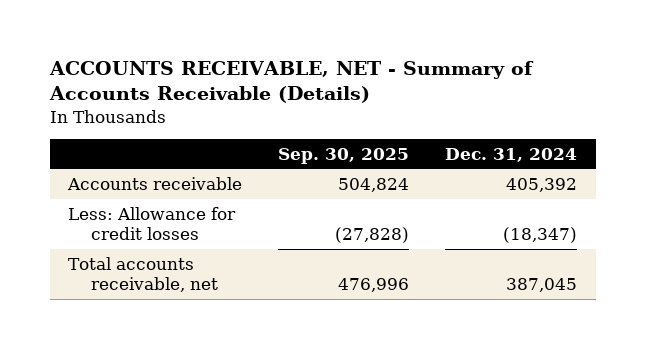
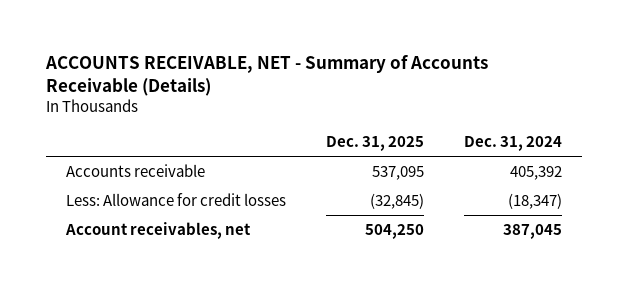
[278,147,410,164] Sep. 30, 2025 -> none
none -> [326,135,425,151] Dec. 31, 2025
[67,256,218,293] Total accounts receivable, net -> [65,222,252,240] Account receivables, net

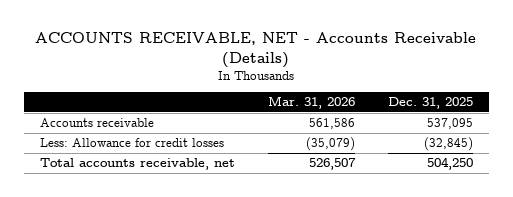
[45,55,489,97] ACCOUNTS RECEIVABLE, NET - Summary of Accounts Receivable (Details) -> [35,32,477,68] ACCOUNTS RECEIVABLE, NET - Accounts Receivable (Details)
[464,135,563,151] Dec. 31, 2024 -> none
none -> [267,96,355,110] Mar. 31, 2026
[65,222,252,240] Account receivables, net -> [40,158,236,171] Total accounts receivable, net

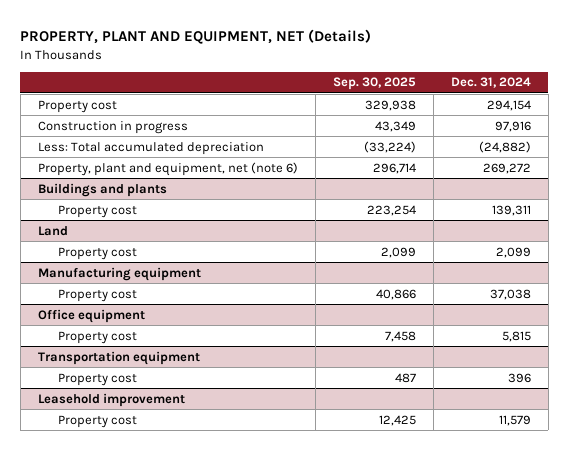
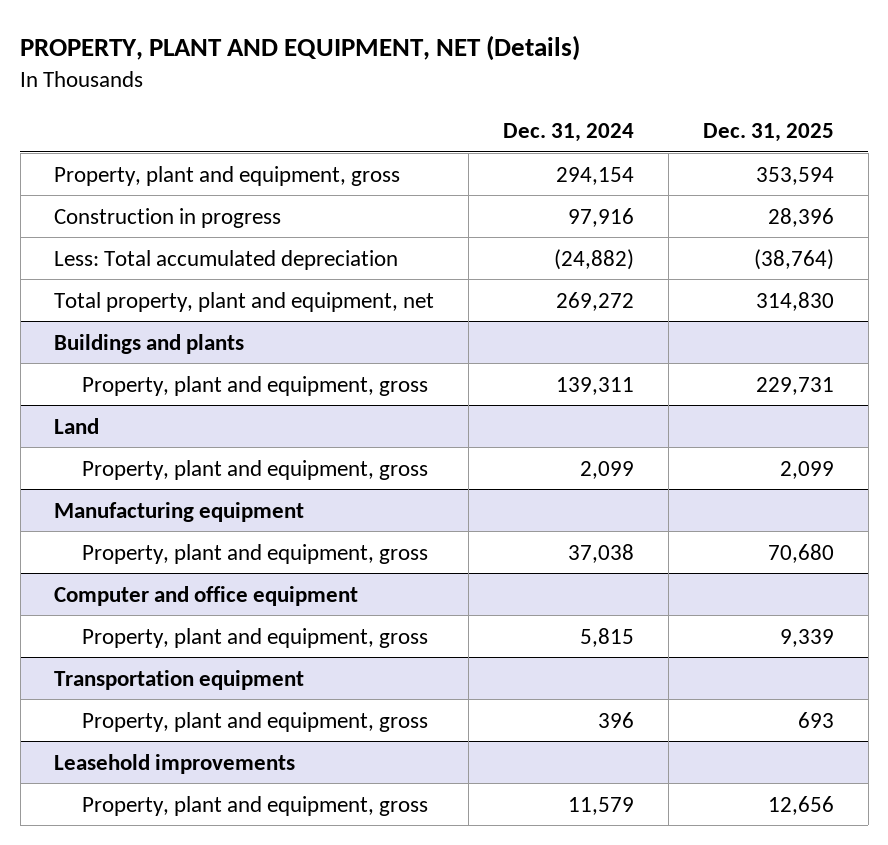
[332,77,416,91] Sep. 30, 2025 -> none
none -> [702,123,834,143] Dec. 31, 2025
[37,99,117,113] Property cost -> [54,165,401,186] Property, plant and equipment, gross
[37,161,298,176] Property, plant and equipment, net (note 6) -> [54,291,435,312] Total property, plant and equipment, net
[57,204,137,218] Property cost -> [82,375,429,396] Property, plant and equipment, gross
[57,246,137,260] Property cost -> [82,459,429,480] Property, plant and equipment, gross
[57,288,137,302] Property cost -> [82,543,429,564] Property, plant and equipment, gross
[37,308,145,323] Office equipment -> [54,585,359,606] Computer and office equipment
[57,330,137,344] Property cost -> [82,627,429,648] Property, plant and equipment, gross
[57,372,137,386] Property cost -> [82,711,429,732] Property, plant and equipment, gross
[37,392,185,407] Leasehold improvement -> [54,753,296,774] Leasehold improvements
[57,414,137,428] Property cost -> [82,795,429,816] Property, plant and equipment, gross

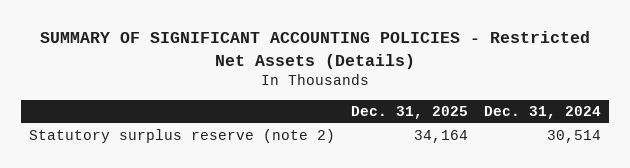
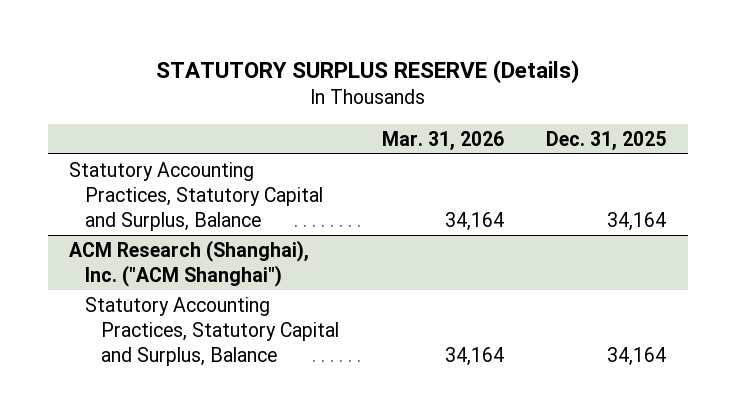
[40,31,591,69] SUMMARY OF SIGNIFICANT ACCOUNTING POLICIES - Restricted Net Assets (Details) -> [155,60,579,84] STATUTORY SURPLUS RESERVE (Details)
[484,106,602,120] Dec. 31, 2024 -> none
none -> [381,130,504,151] Mar. 31, 2026
[28,129,335,144] Statutory surplus reserve (note 2) -> [69,161,324,232] Statutory Accounting Practices, Statutory Capital and Surplus, Balance
none -> [69,239,310,288] ACM Research (Shanghai), Inc. ("ACM Shanghai")
none -> [85,296,340,367] Statutory Accounting Practices, Statutory Capital and Surplus, Balance

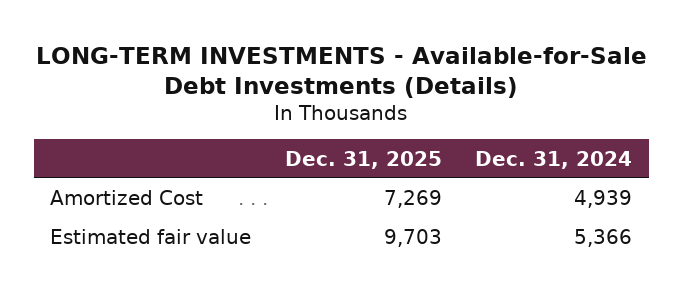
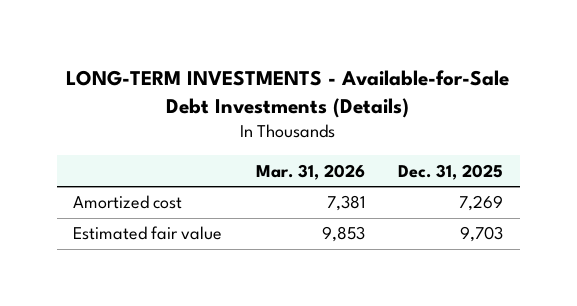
[475,150,633,169] Dec. 31, 2024 -> none
none -> [255,163,365,180] Mar. 31, 2026
[50,190,204,206] Amortized Cost -> [73,195,183,210] Amortized cost

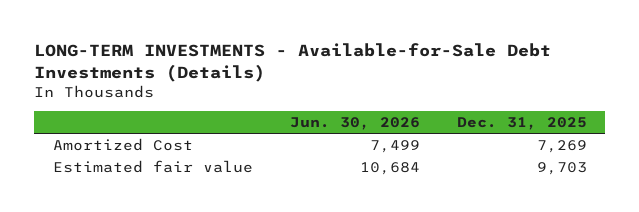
[255,163,365,180] Mar. 31, 2026 -> none
none -> [289,117,420,131] Jun. 30, 2026
[73,195,183,210] Amortized cost -> [52,138,193,152] Amortized Cost

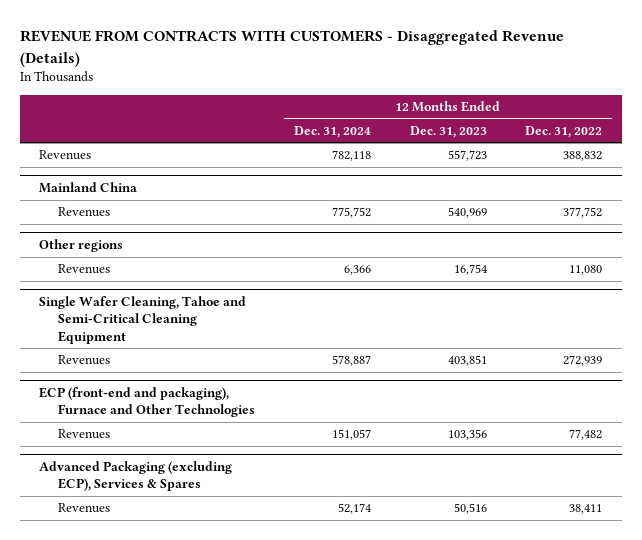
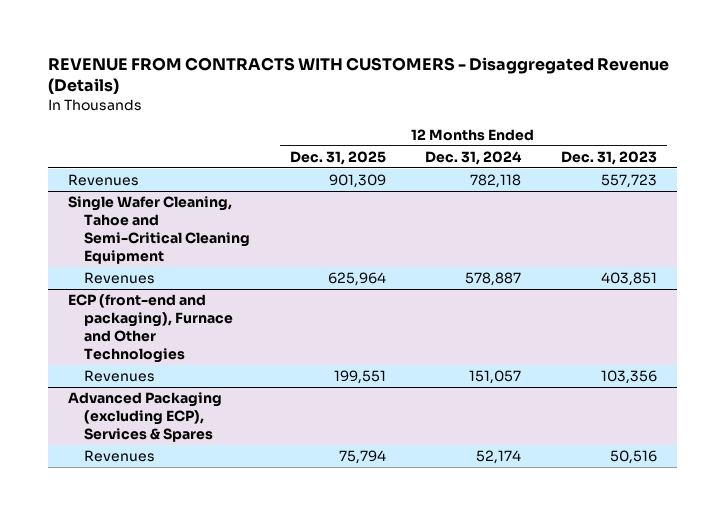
[525,125,603,138] Dec. 31, 2022 -> none
none -> [289,150,386,165] Dec. 31, 2025
[39,182,138,194] Mainland China -> none
[58,207,111,218] Revenues -> none
[39,239,124,253] Other regions -> none
[58,264,111,275] Revenues -> none

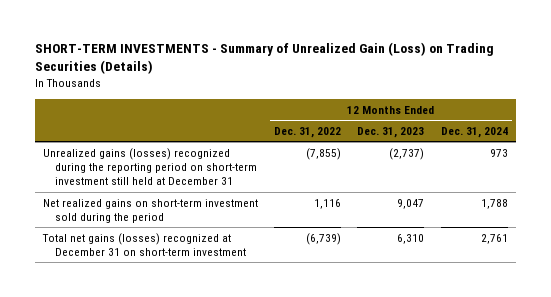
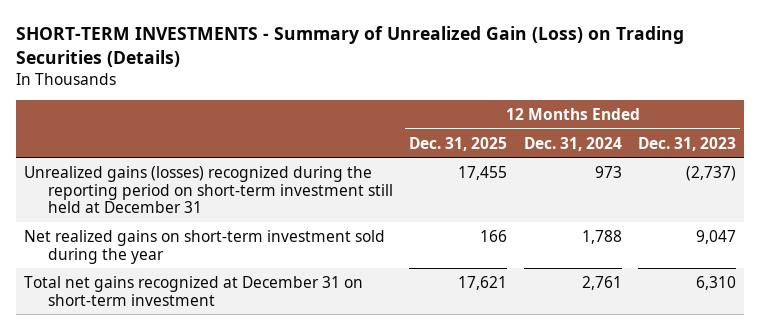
[274,126,342,138] Dec. 31, 2022 -> none
none -> [409,136,508,151] Dec. 31, 2025
[43,198,259,223] Net realized gains on short-term investment sold during the period -> [24,229,386,264] Net realized gains on short-term investment sold during the year
[42,232,246,256] Total net gains (losses) recognized at December 31 on short-term investment -> [24,275,364,306] Total net gains recognized at December 31 on short-term investment

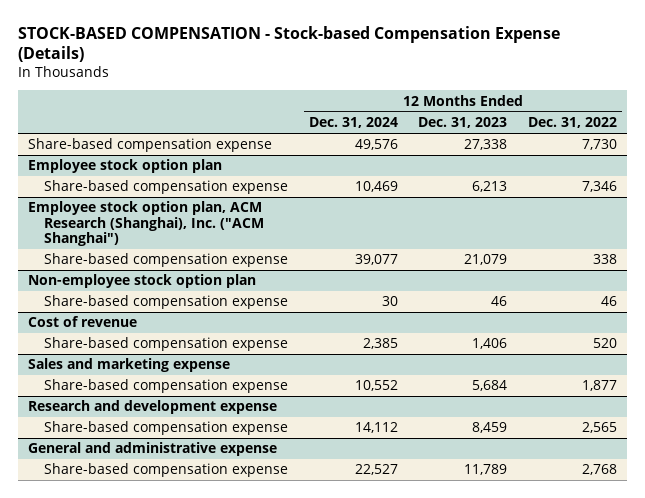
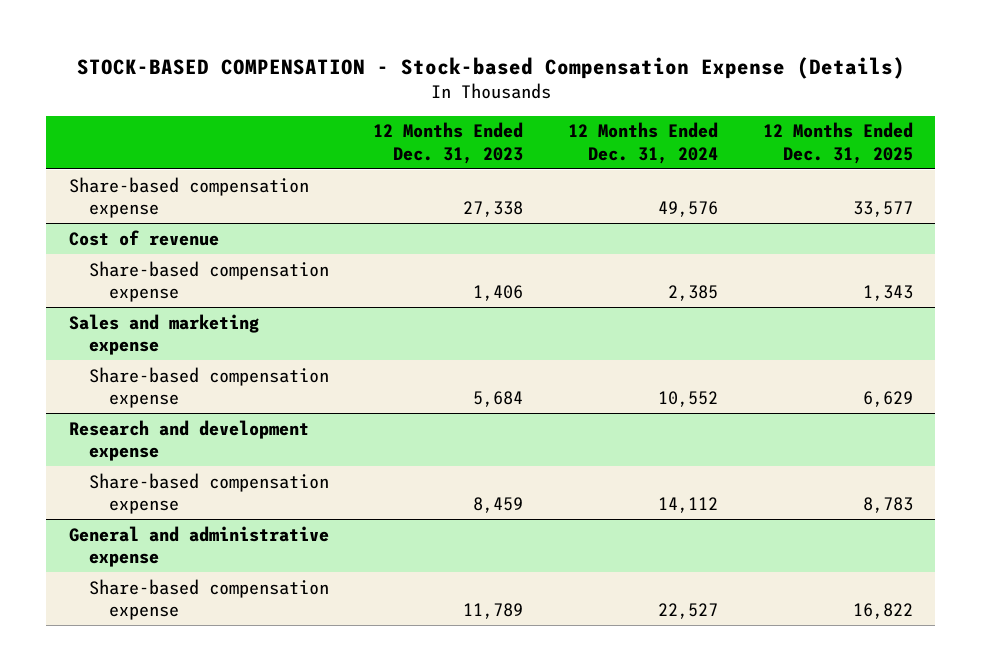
[527,117,617,129] Dec. 31, 2022 -> none
none -> [762,122,913,164] 12 Months Ended Dec. 31, 2025
[28,159,223,174] Employee stock option plan -> none
[44,180,289,195] Share-based compensation expense -> none
[28,201,265,247] Employee stock option plan, ACM Research (Shanghai), Inc. ("ACM Shanghai") -> none
[44,253,289,268] Share-based compensation expense -> none
[28,274,257,289] Non-employee stock option plan -> none
[44,295,289,310] Share-based compensation expense -> none

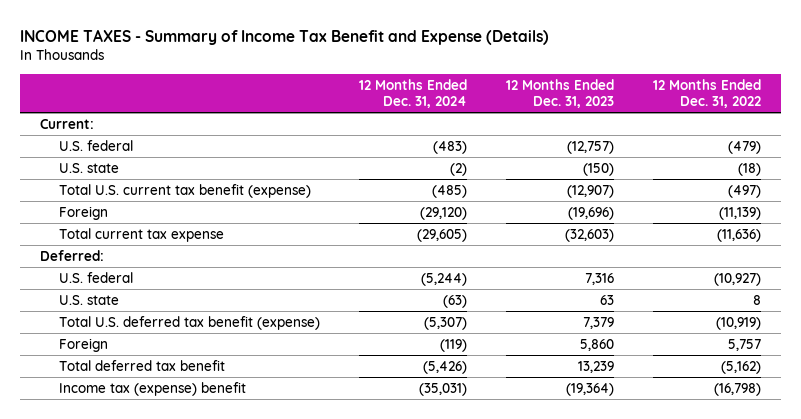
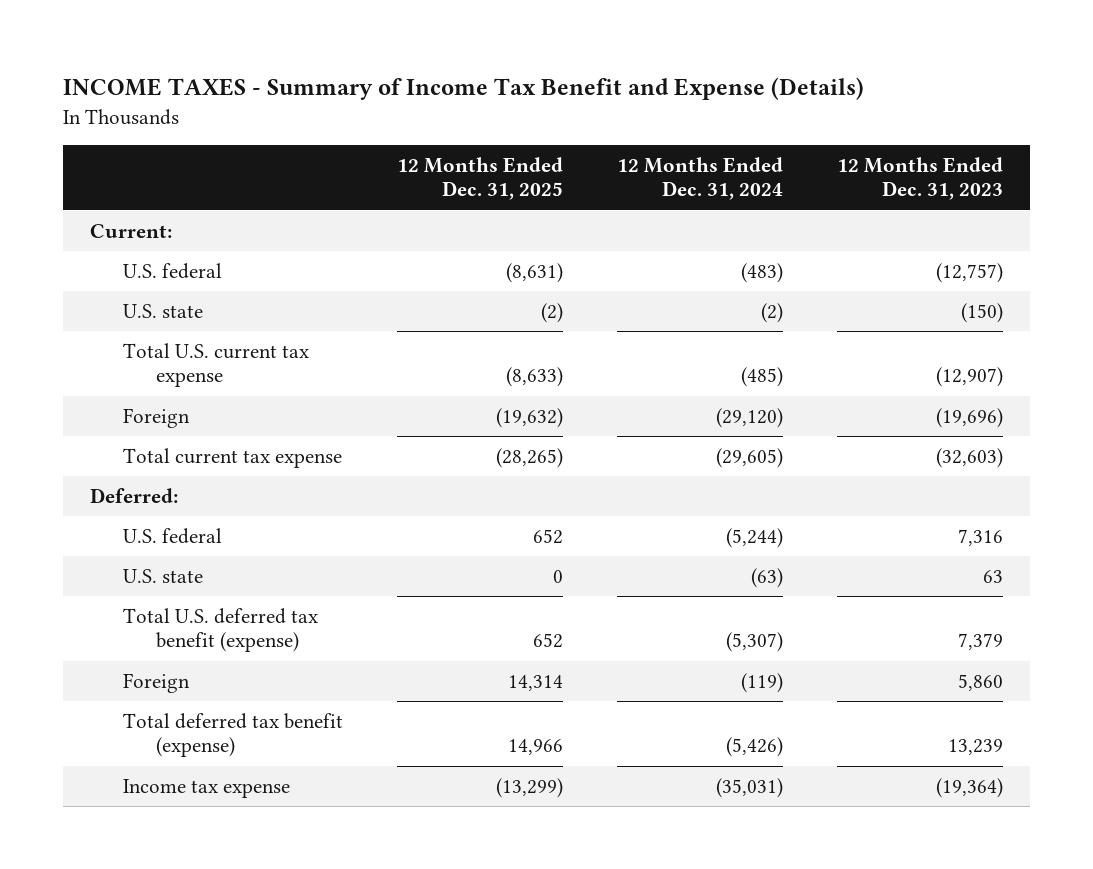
[653,78,762,109] 12 Months Ended Dec. 31, 2022 -> none
none -> [396,156,563,201] 12 Months Ended Dec. 31, 2025
[58,183,311,198] Total U.S. current tax benefit (expense) -> [122,343,309,388] Total U.S. current tax expense
[58,359,225,371] Total deferred tax benefit -> [122,713,343,758] Total deferred tax benefit (expense)
[58,381,246,396] Income tax (expense) benefit -> [122,779,290,799] Income tax expense

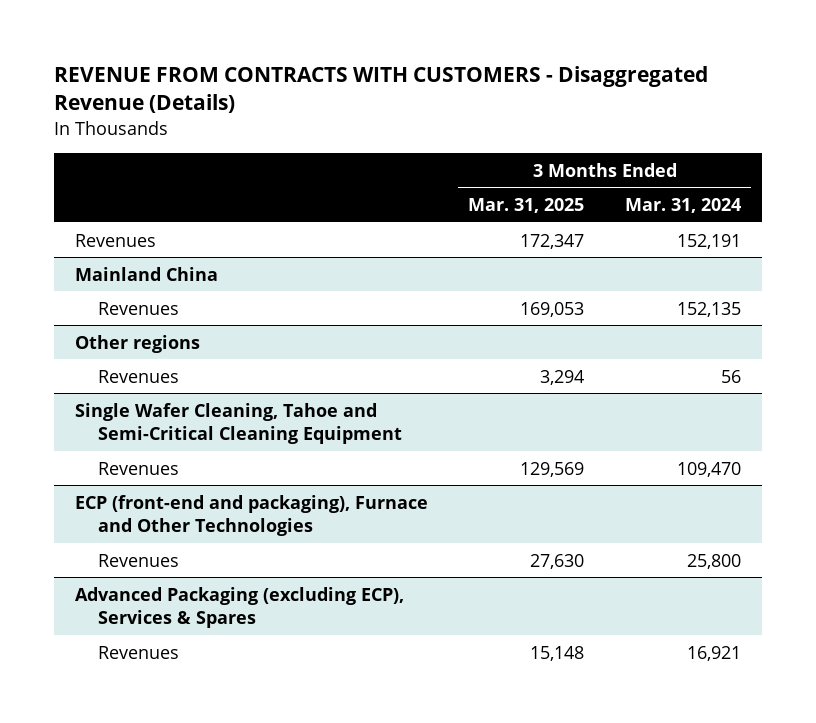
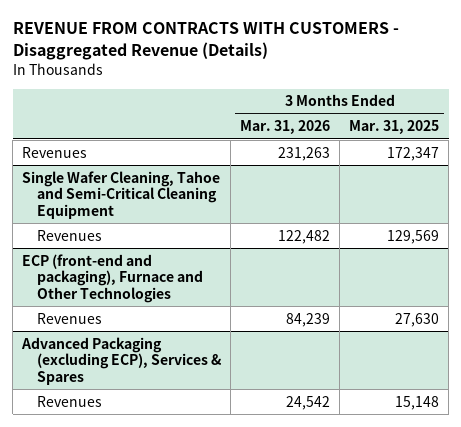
[625,197,742,213] Mar. 31, 2024 -> none
none -> [240,120,331,135] Mar. 31, 2026
[74,266,218,281] Mainland China -> none
[98,301,180,315] Revenues -> none
[74,334,200,353] Other regions -> none
[98,369,180,383] Revenues -> none

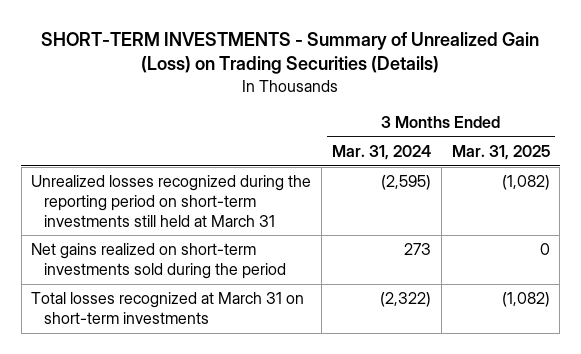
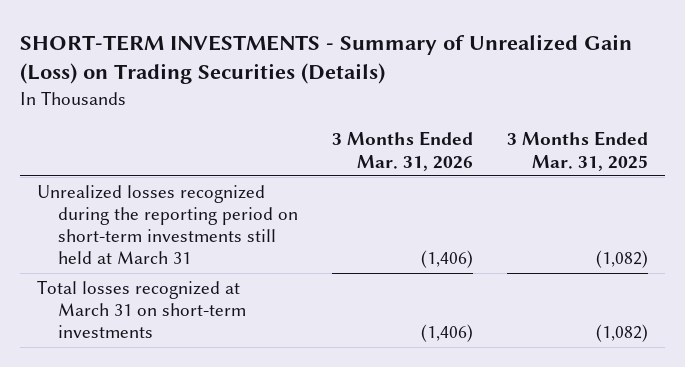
[331,144,431,160] Mar. 31, 2024 -> none
none -> [332,131,474,171] 3 Months Ended Mar. 31, 2026
[31,243,287,279] Net gains realized on short-term investments sold during the period -> none

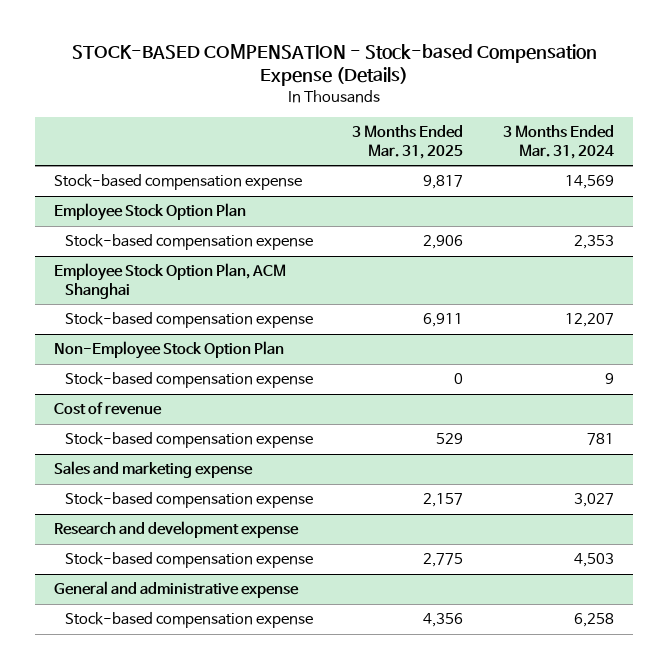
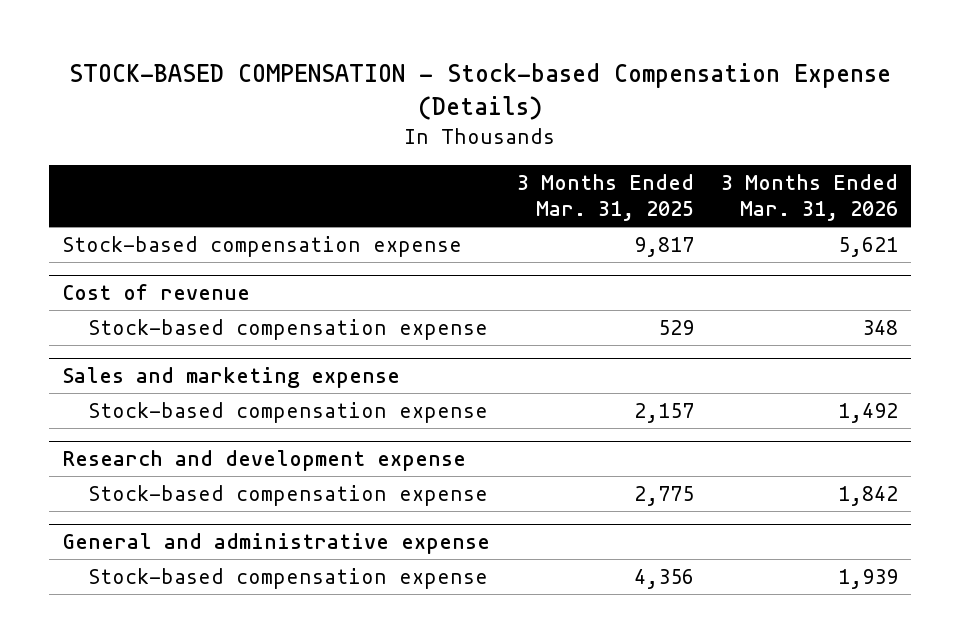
[502,124,614,159] 3 Months Ended Mar. 31, 2024 -> none
none -> [720,173,898,222] 3 Months Ended Mar. 31, 2026
[54,203,247,222] Employee Stock Option Plan -> none
[65,234,314,251] Stock-based compensation expense -> none
[54,263,287,299] Employee Stock Option Plan, ACM Shanghai -> none
[65,312,314,329] Stock-based compensation expense -> none
[54,341,285,360] Non-Employee Stock Option Plan -> none
[65,372,314,389] Stock-based compensation expense -> none

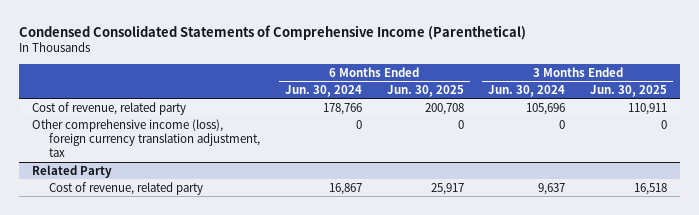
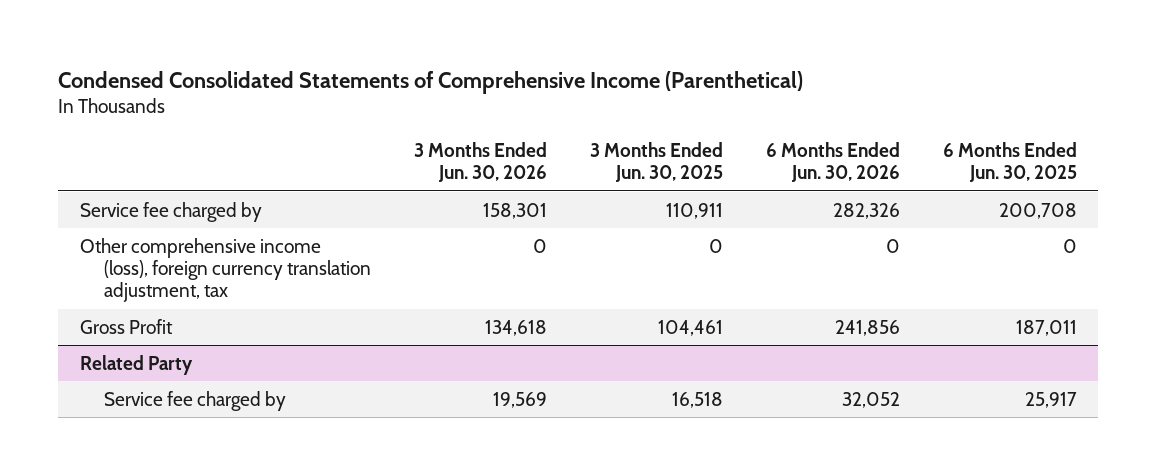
[284,84,362,97] Jun. 30, 2024 -> none
[488,84,566,97] Jun. 30, 2024 -> none
none -> [413,141,547,183] 3 Months Ended Jun. 30, 2026
none -> [765,141,900,183] 6 Months Ended Jun. 30, 2026
[31,101,186,115] Cost of revenue, related party -> [79,201,262,222] Service fee charged by
none -> [79,318,173,334] Gross Profit
[49,181,204,195] Cost of revenue, related party -> [103,390,286,411] Service fee charged by

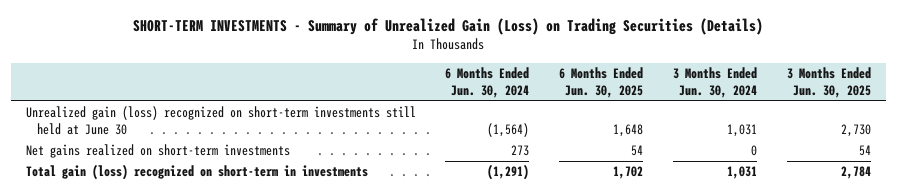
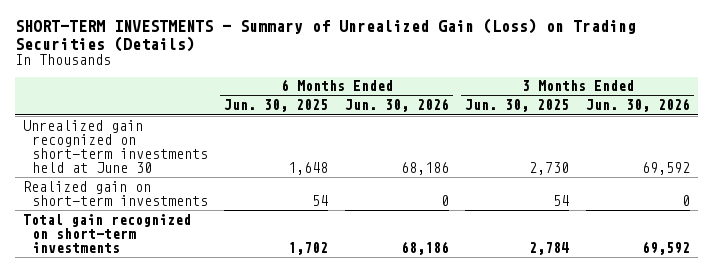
[445,66,530,98] 6 Months Ended Jun. 30, 2024 -> none
[673,66,758,98] 3 Months Ended Jun. 30, 2024 -> none
none -> [344,98,449,113] Jun. 30, 2026
none -> [586,98,691,113] Jun. 30, 2026
[25,106,416,136] Unrealized gain (loss) recognized on short-term investments still held at June 30 -> [23,119,208,174] Unrealized gain recognized on short-term investments held at June 30
[25,144,290,159] Net gains realized on short-term investments -> [23,180,208,206] Realized gain on short-term investments
[25,164,368,181] Total gain (loss) recognized on short-term in investments -> [23,213,192,253] Total gain recognized on short-term investments

